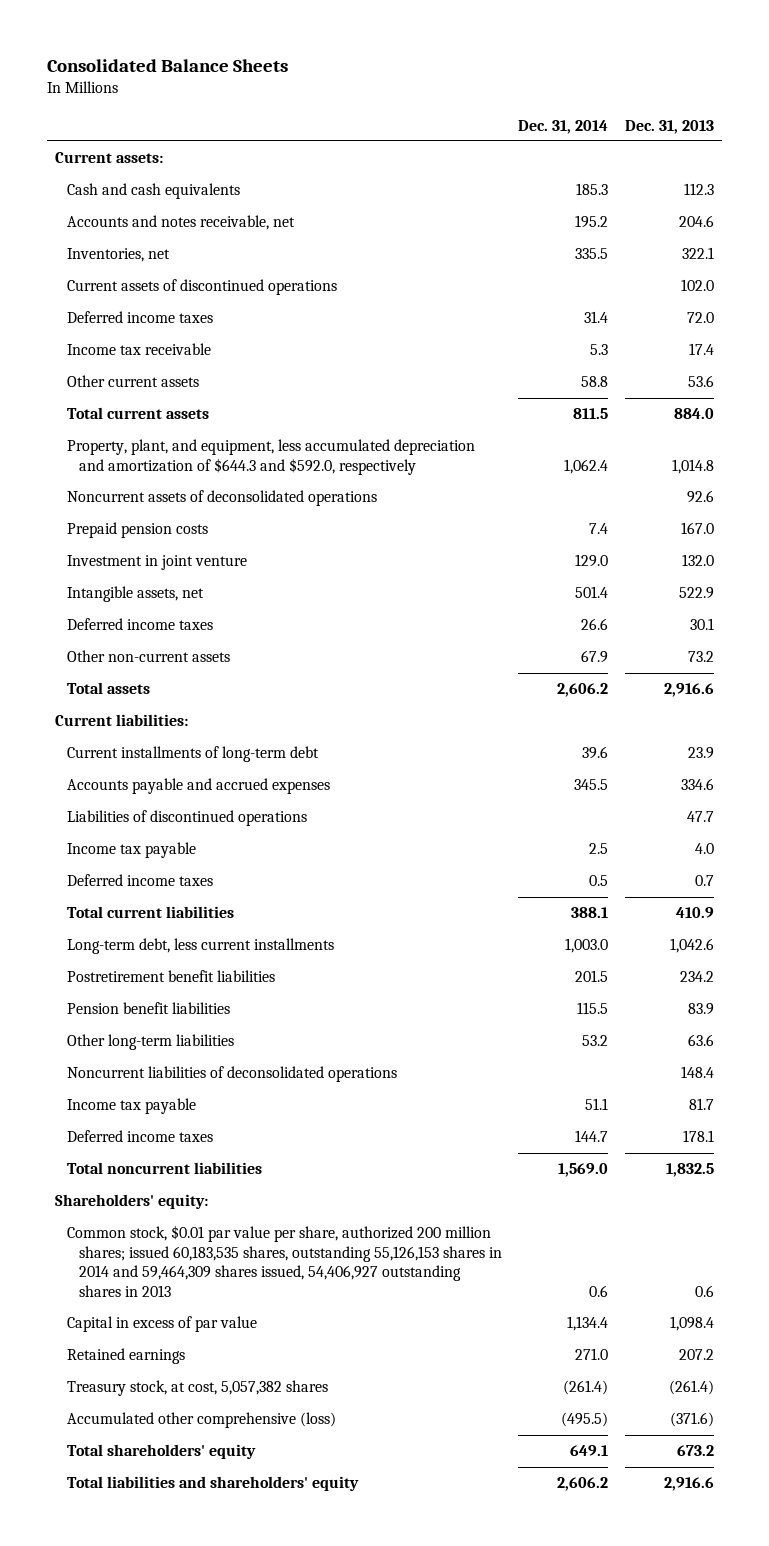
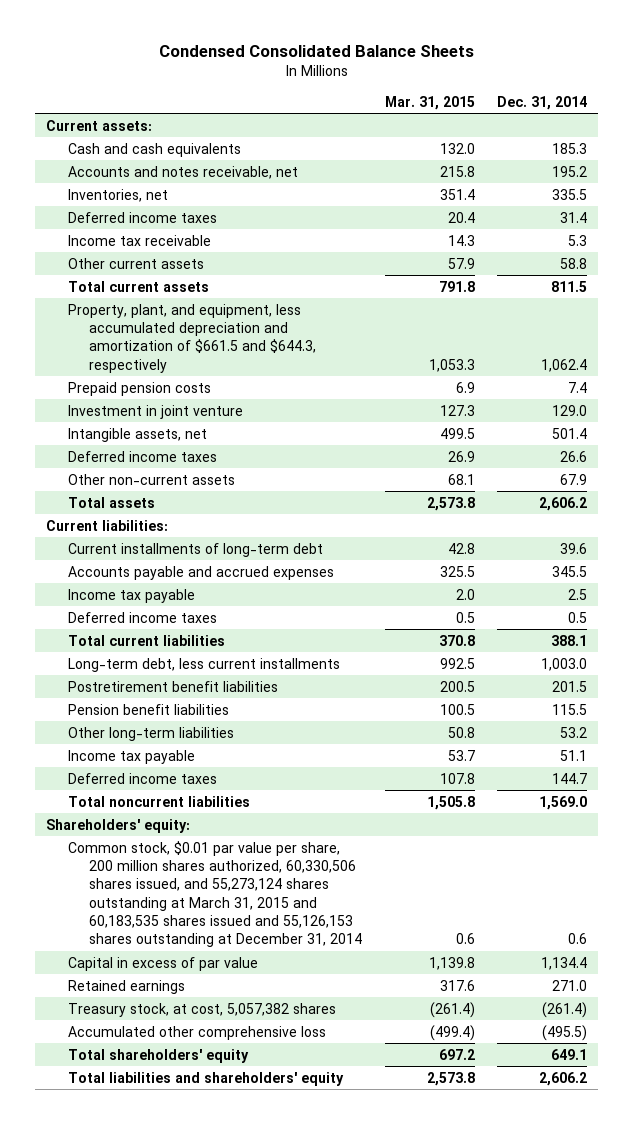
[46,58,288,72] Consolidated Balance Sheets -> [158,44,474,57] Condensed Consolidated Balance Sheets
[624,119,714,134] Dec. 31, 2013 -> none
none -> [384,95,475,110] Mar. 31, 2015
[67,279,338,296] Current assets of discontinued operations -> none
[67,490,378,507] Noncurrent assets of deconsolidated operations -> none
[67,439,476,475] Property, plant, and equipment, less accumulated depreciation and amortization of $644.3 and $592.0, respectively -> [67,303,317,373] Property, plant, and equipment, less accumulated depreciation and amortization of $661.5 and $644.3, respectively
[67,810,308,827] Liabilities of discontinued operations -> none
[67,1066,398,1083] Noncurrent liabilities of deconsolidated operations -> none
[67,1225,502,1297] Common stock, $0.01 par value per share, authorized 200 million shares; issued 60,183,535 shares, outstanding 55,126,153 shares in 2014 and 59,464,309 shares issued, 54,406,927 outstanding shares in 2013 -> [67,840,363,948] Common stock, $0.01 par value per share, 200 million shares authorized, 60,330,506 shares issued, and 55,273,124 shares outstanding at March 31, 2015 and 60,183,535 shares issued and 55,126,153 shares outstanding at December 31, 2014
[67,1412,337,1429] Accumulated other comprehensive (loss) -> [67,1025,326,1040] Accumulated other comprehensive loss

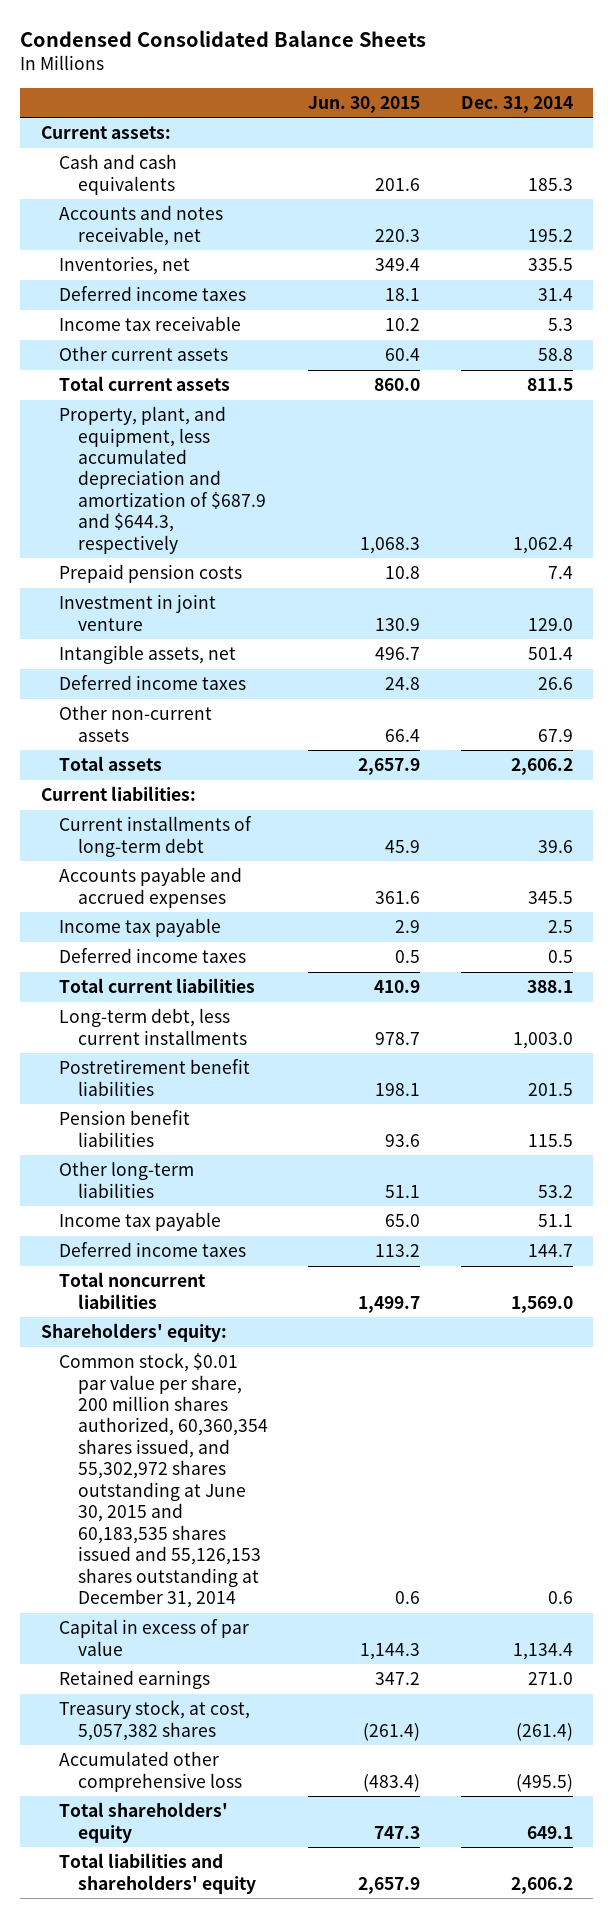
[384,95,475,110] Mar. 31, 2015 -> none
none -> [308,95,421,113] Jun. 30, 2015
[67,303,317,373] Property, plant, and equipment, less accumulated depreciation and amortization of $661.5 and $644.3, respectively -> [59,406,266,554] Property, plant, and equipment, less accumulated depreciation and amortization of $687.9 and $644.3, respectively
[67,840,363,948] Common stock, $0.01 par value per share, 200 million shares authorized, 60,330,506 shares issued, and 55,273,124 shares outstanding at March 31, 2015 and 60,183,535 shares issued and 55,126,153 shares outstanding at December 31, 2014 -> [59,1353,268,1608] Common stock, $0.01 par value per share, 200 million shares authorized, 60,360,354 shares issued, and 55,302,972 shares outstanding at June 30, 2015 and 60,183,535 shares issued and 55,126,153 shares outstanding at December 31, 2014

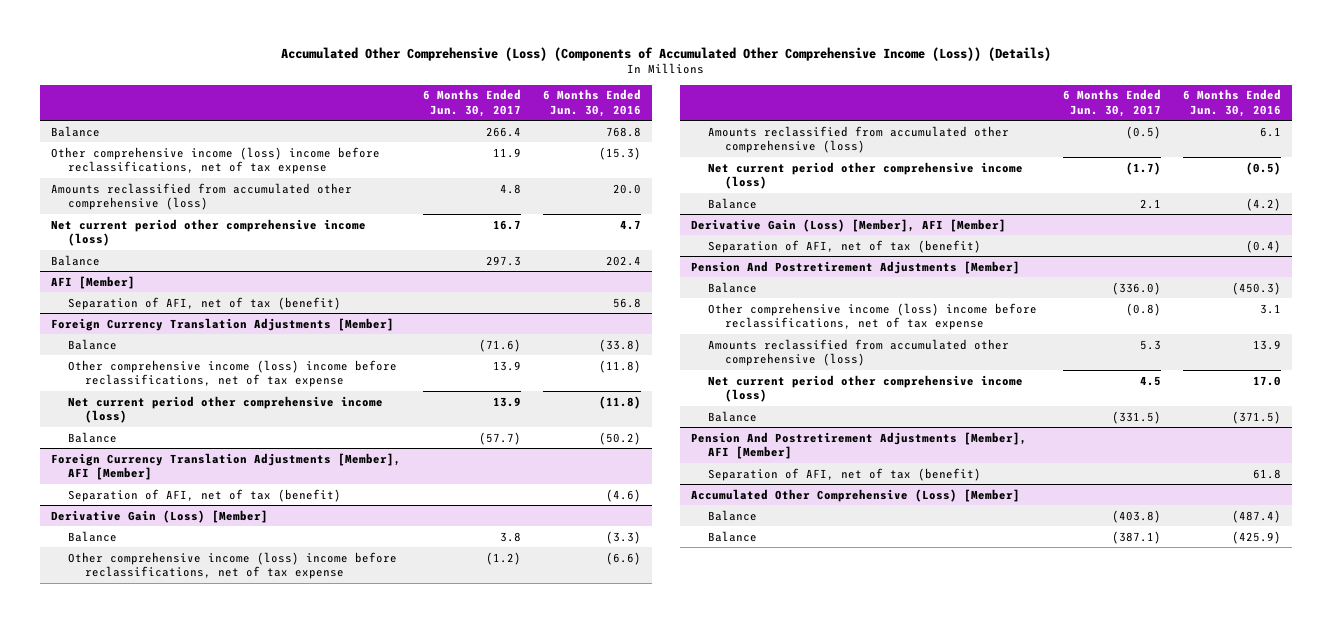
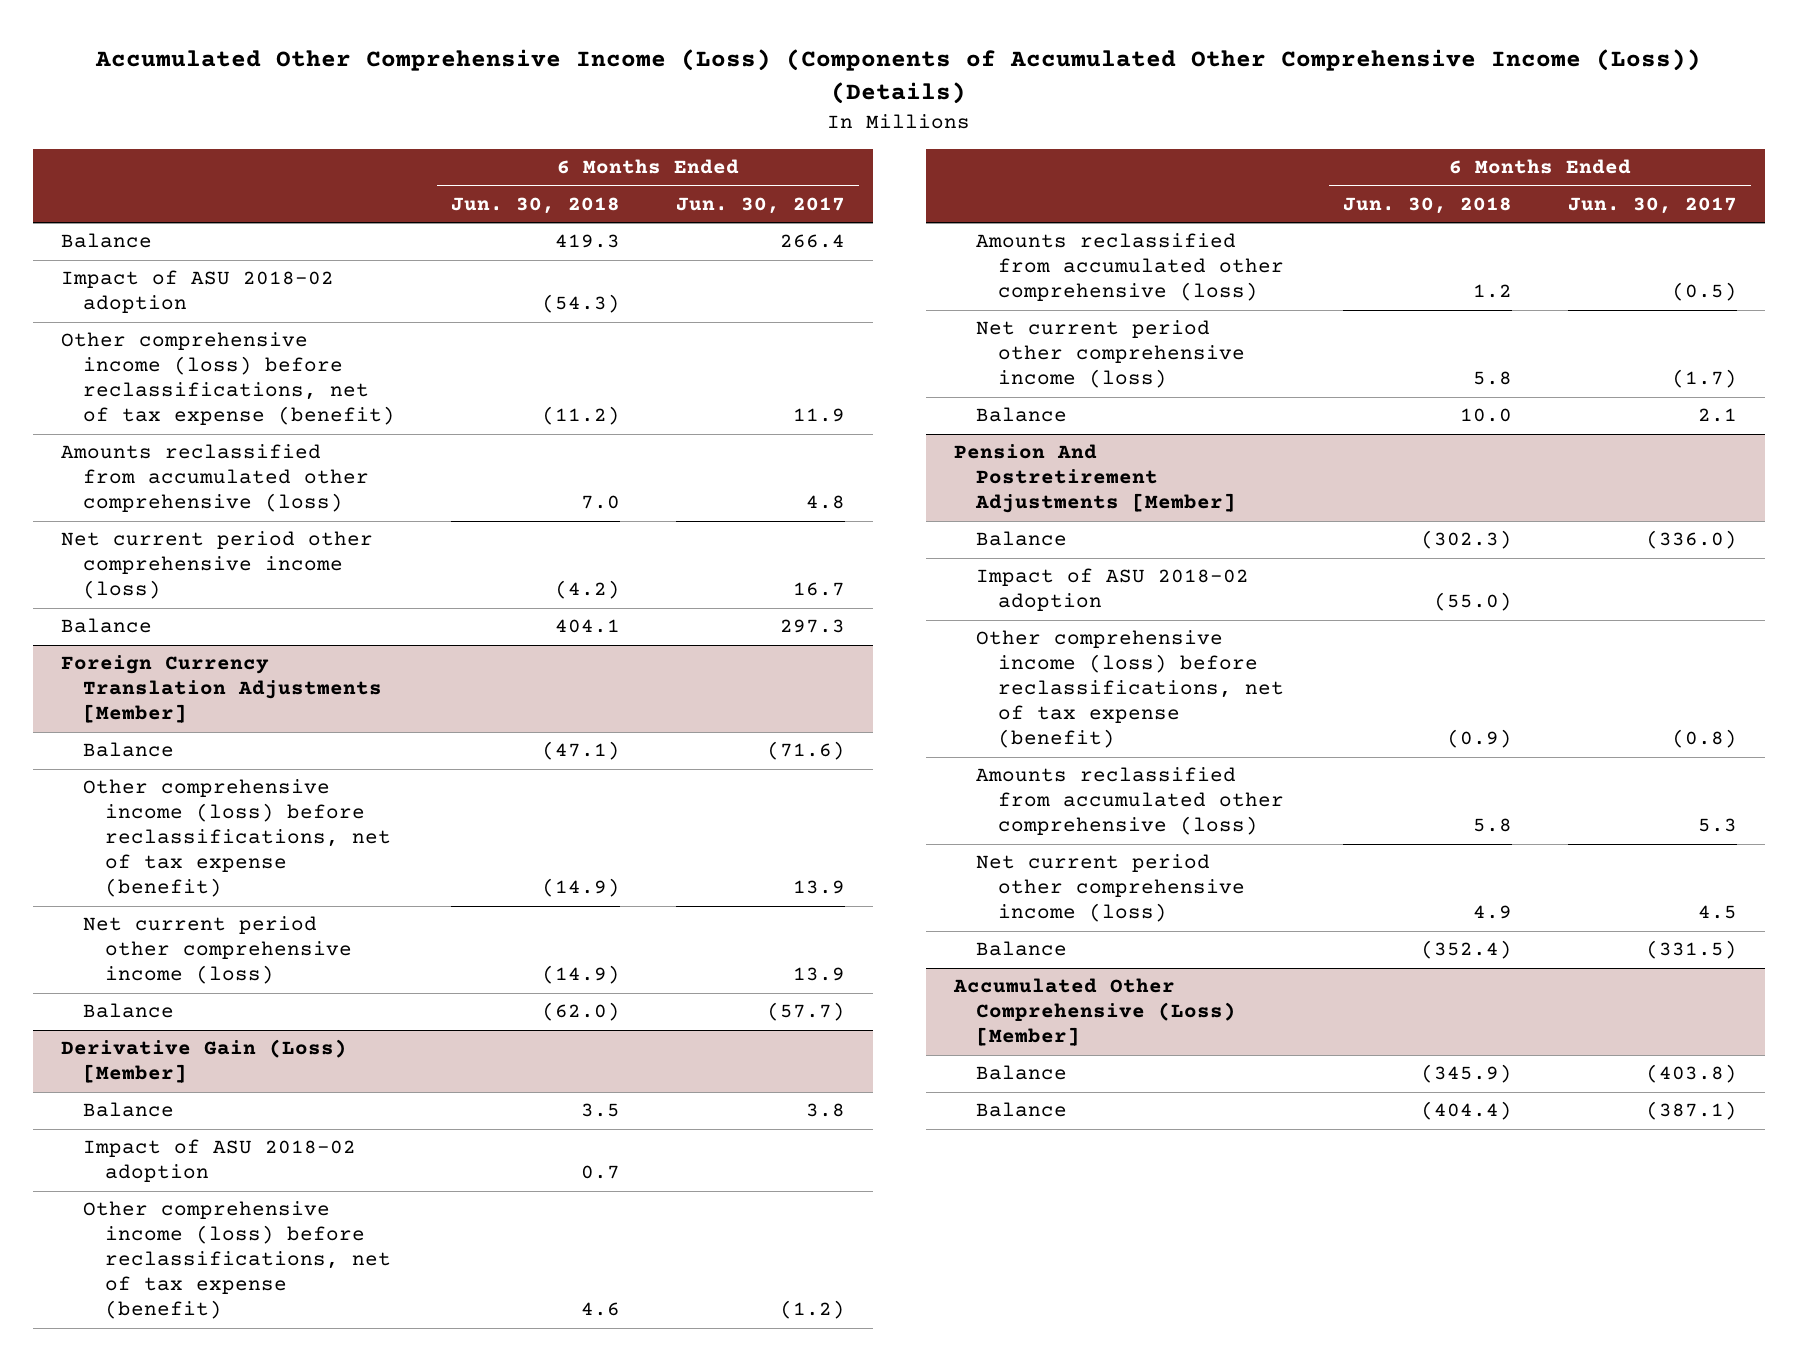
[281,46,1052,61] Accumulated Other Comprehensive (Loss) (Components of Accumulated Other Comprehensive Income (Loss)) (Details) -> [95,49,1702,105] Accumulated Other Comprehensive Income (Loss) (Components of Accumulated Other Comprehensive Income (Loss)) (Details)
[542,89,641,117] 6 Months Ended Jun. 30, 2016 -> none
none -> [450,197,620,215] Jun. 30, 2018
none -> [61,270,335,314] Impact of ASU 2018-02 adoption
[50,146,380,175] Other comprehensive income (loss) income before reclassifications, net of tax expense -> [61,332,396,426] Other comprehensive income (loss) before reclassifications, net of tax expense (benefit)
[50,275,135,289] AFI [Member] -> none
[67,296,341,310] Separation of AFI, net of tax (benefit) -> none
[67,359,397,388] Other comprehensive income (loss) income before reclassifications, net of tax expense -> [83,779,392,898] Other comprehensive income (loss) before reclassifications, net of tax expense (benefit)
[50,452,401,481] Foreign Currency Translation Adjustments [Member], AFI [Member] -> none
[67,488,341,502] Separation of AFI, net of tax (benefit) -> none
none -> [83,1139,357,1183] Impact of ASU 2018-02 adoption
[67,551,397,580] Other comprehensive income (loss) income before reclassifications, net of tax expense -> [83,1201,392,1320] Other comprehensive income (loss) before reclassifications, net of tax expense (benefit)
[691,218,1007,232] Derivative Gain (Loss) [Member], AFI [Member] -> none
[708,239,982,253] Separation of AFI, net of tax (benefit) -> none
none -> [975,568,1249,612] Impact of ASU 2018-02 adoption
[708,302,1038,331] Other comprehensive income (loss) income before reclassifications, net of tax expense -> [975,630,1284,749] Other comprehensive income (loss) before reclassifications, net of tax expense (benefit)
[691,431,1028,460] Pension And Postretirement Adjustments [Member], AFI [Member] -> none
[708,467,982,481] Separation of AFI, net of tax (benefit) -> none

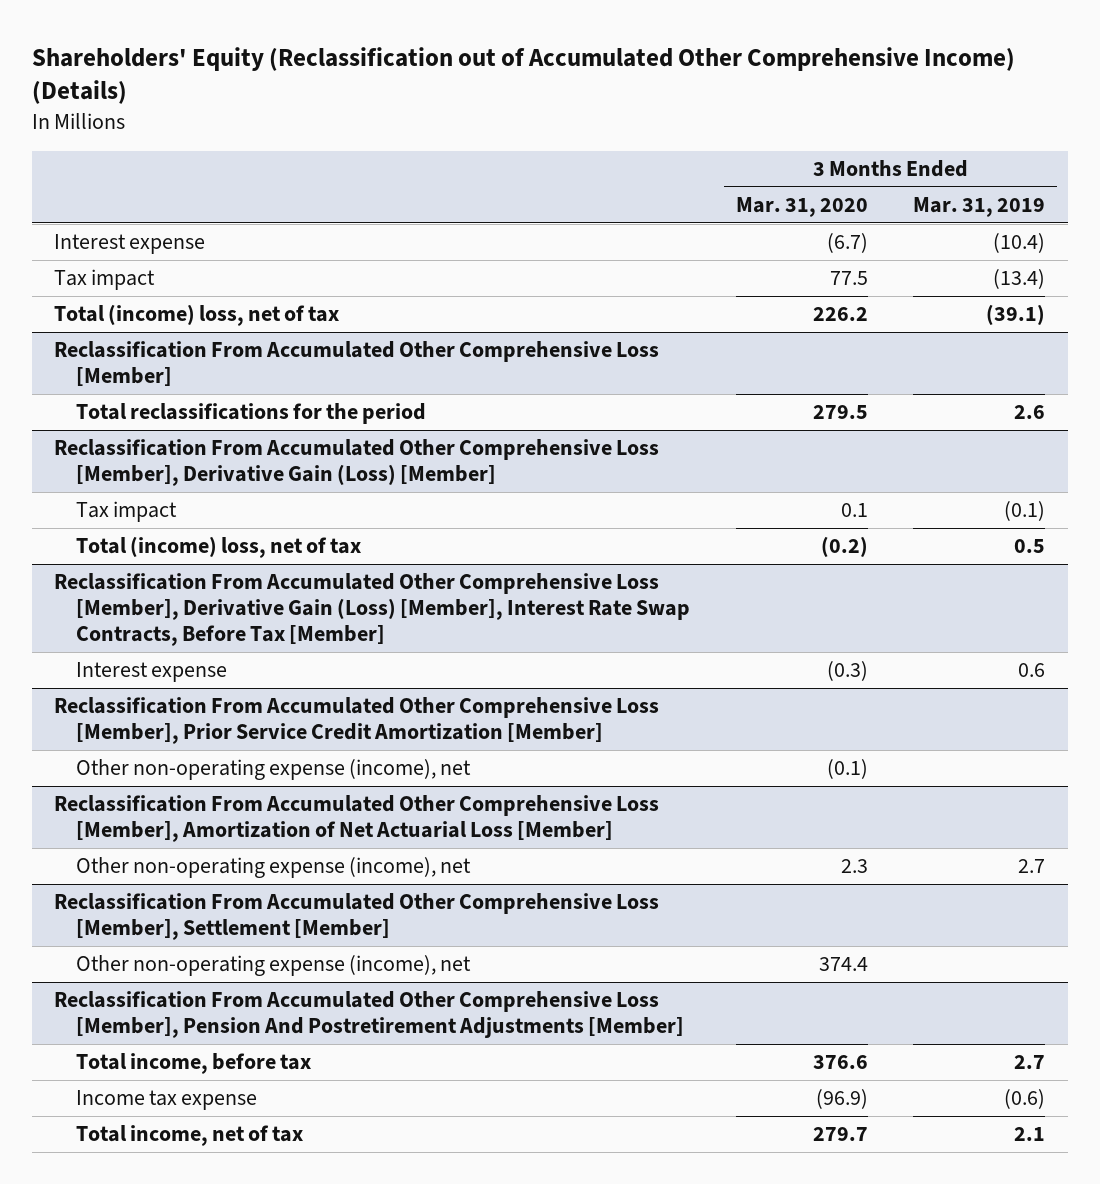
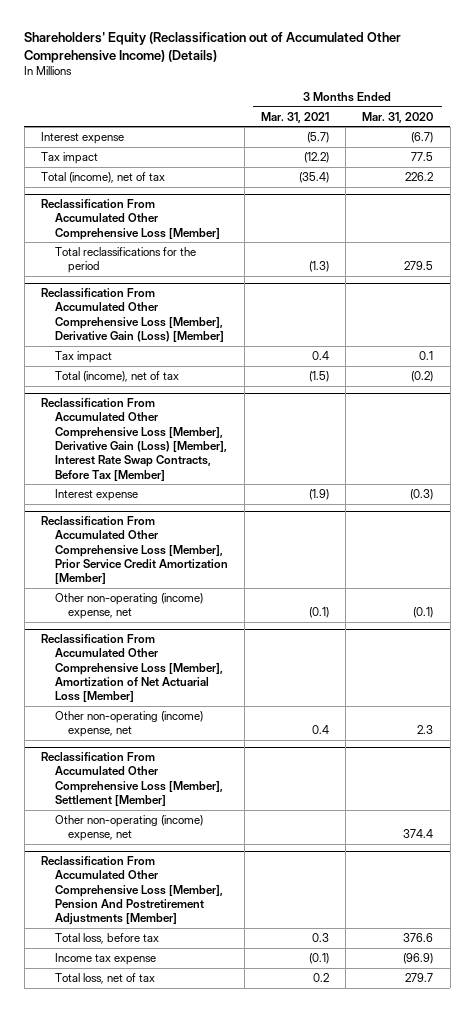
[913,196,1046,217] Mar. 31, 2019 -> none
none -> [261,111,330,123] Mar. 31, 2021
[54,304,340,327] Total (income) loss, net of tax -> [41,172,166,184] Total (income), net of tax
[76,536,362,559] Total (income) loss, net of tax -> [54,371,179,383] Total (income), net of tax
[76,759,472,781] Other non-operating expense (income), net -> [54,593,203,620] Other non-operating (income) expense, net
[76,857,472,879] Other non-operating expense (income), net -> [54,711,203,738] Other non-operating (income) expense, net
[76,955,472,977] Other non-operating expense (income), net -> [54,815,203,842] Other non-operating (income) expense, net
[76,1053,312,1075] Total income, before tax -> [54,933,159,945] Total loss, before tax
[76,1125,304,1147] Total income, net of tax -> [54,973,155,985] Total loss, net of tax

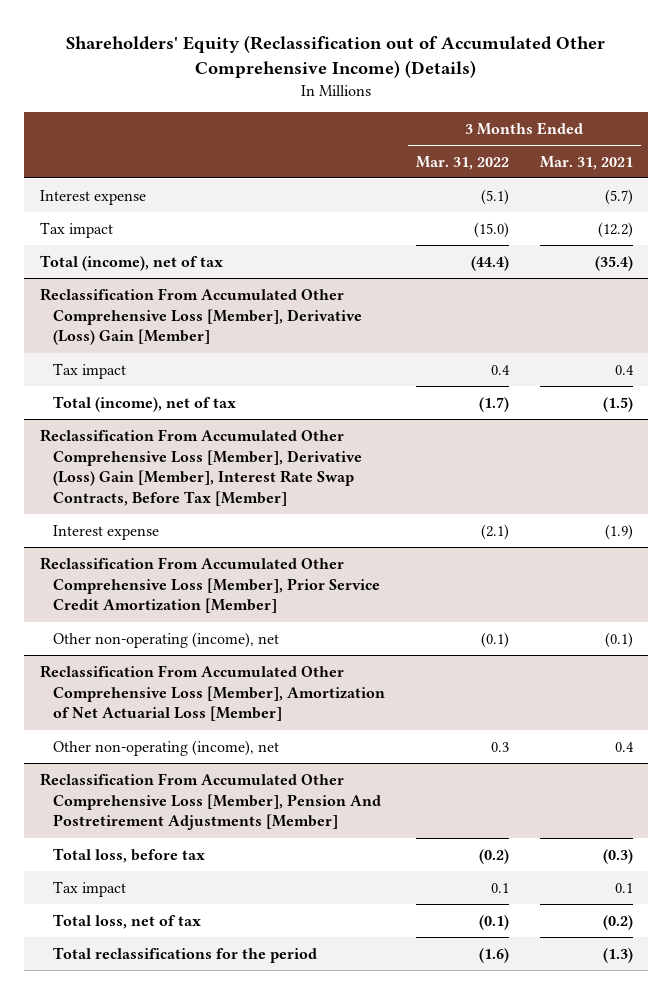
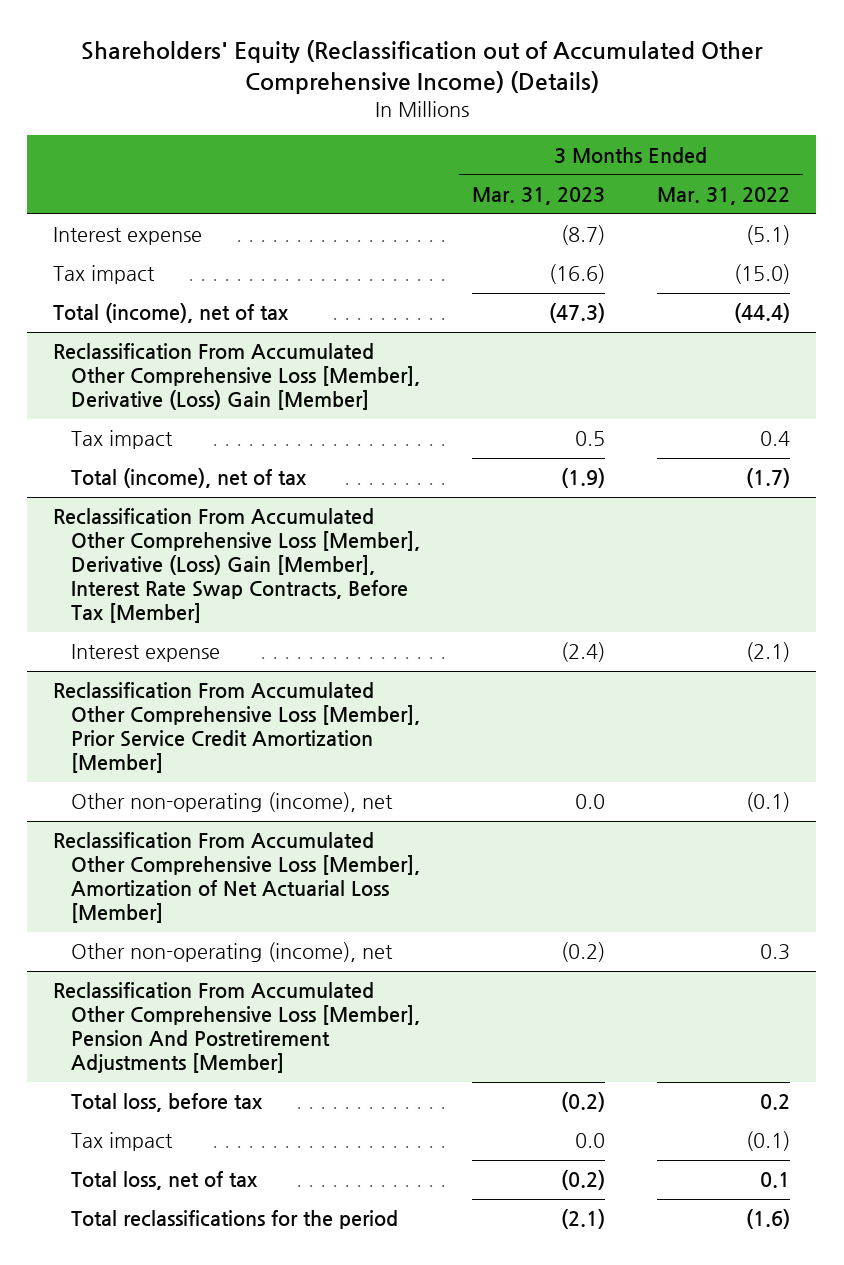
[539,155,633,170] Mar. 31, 2021 -> none
none -> [471,186,605,205] Mar. 31, 2023
[478,848,509,864] (0.2) -> [760,1094,791,1111] 0.2
[490,882,509,893] 0.1 -> [746,1131,791,1152] (0.1)
[478,914,509,930] (0.1) -> [760,1172,791,1189] 0.1

